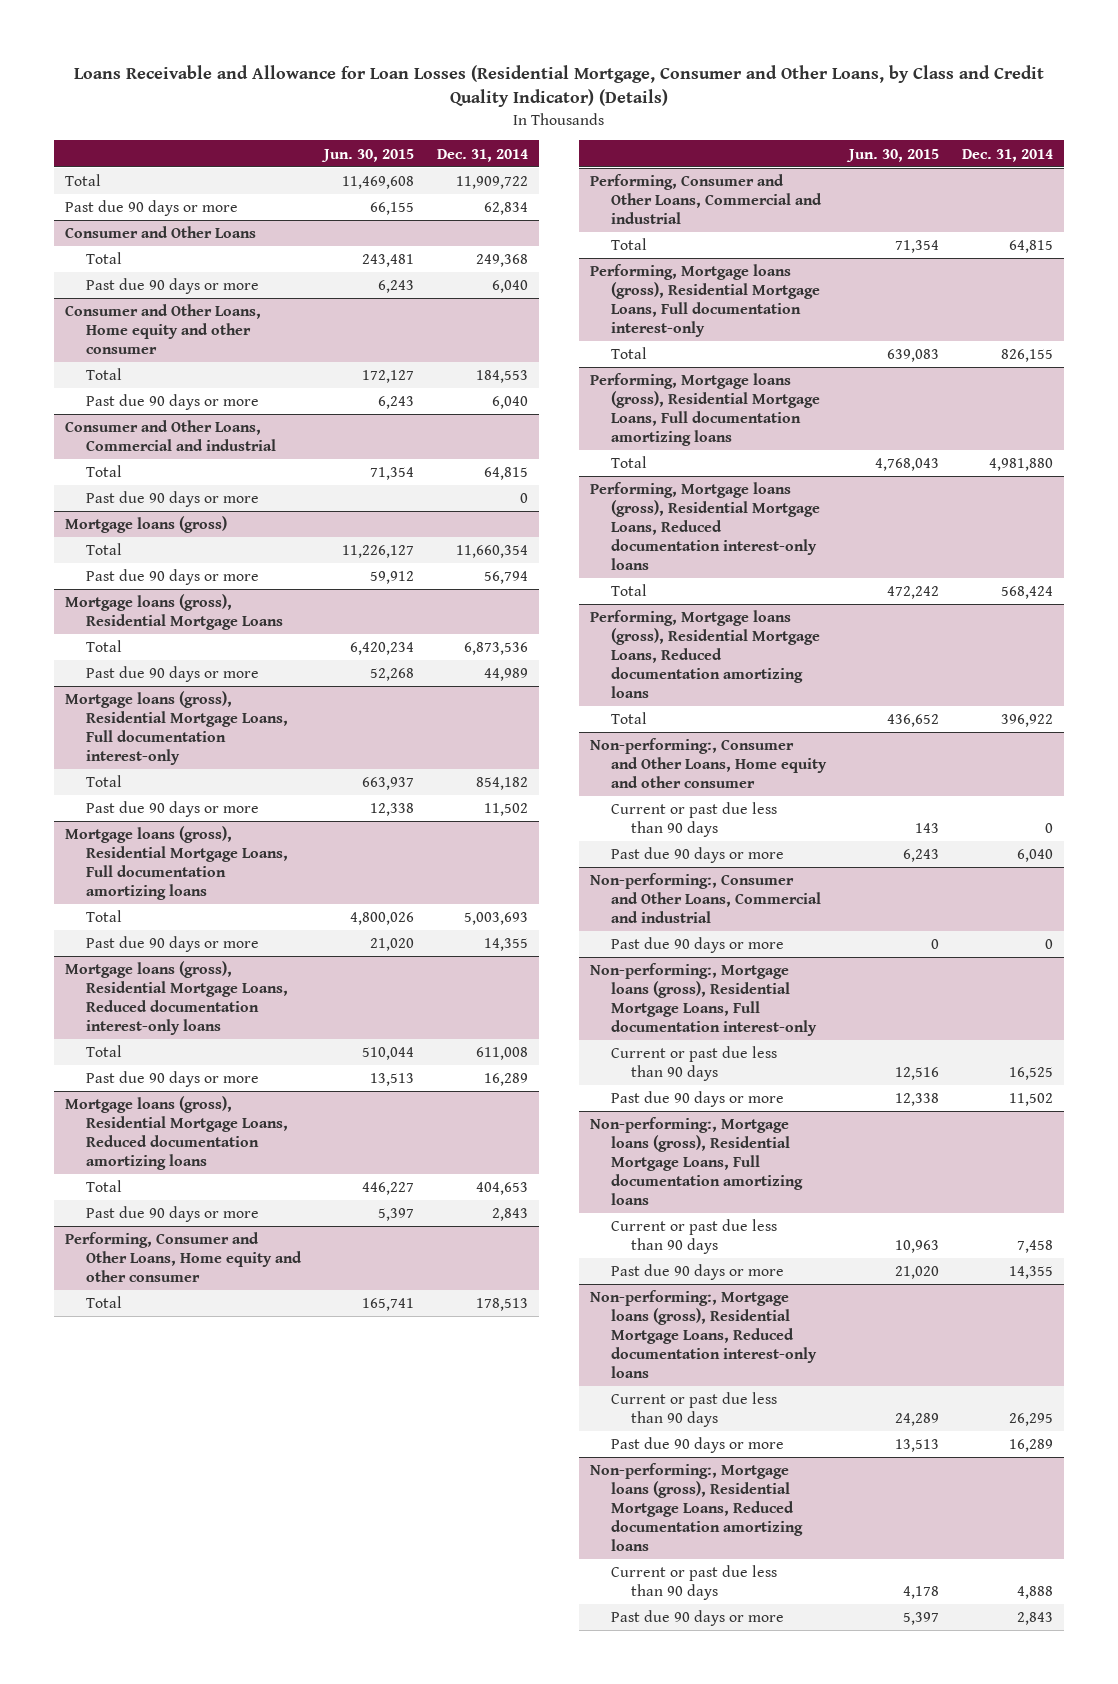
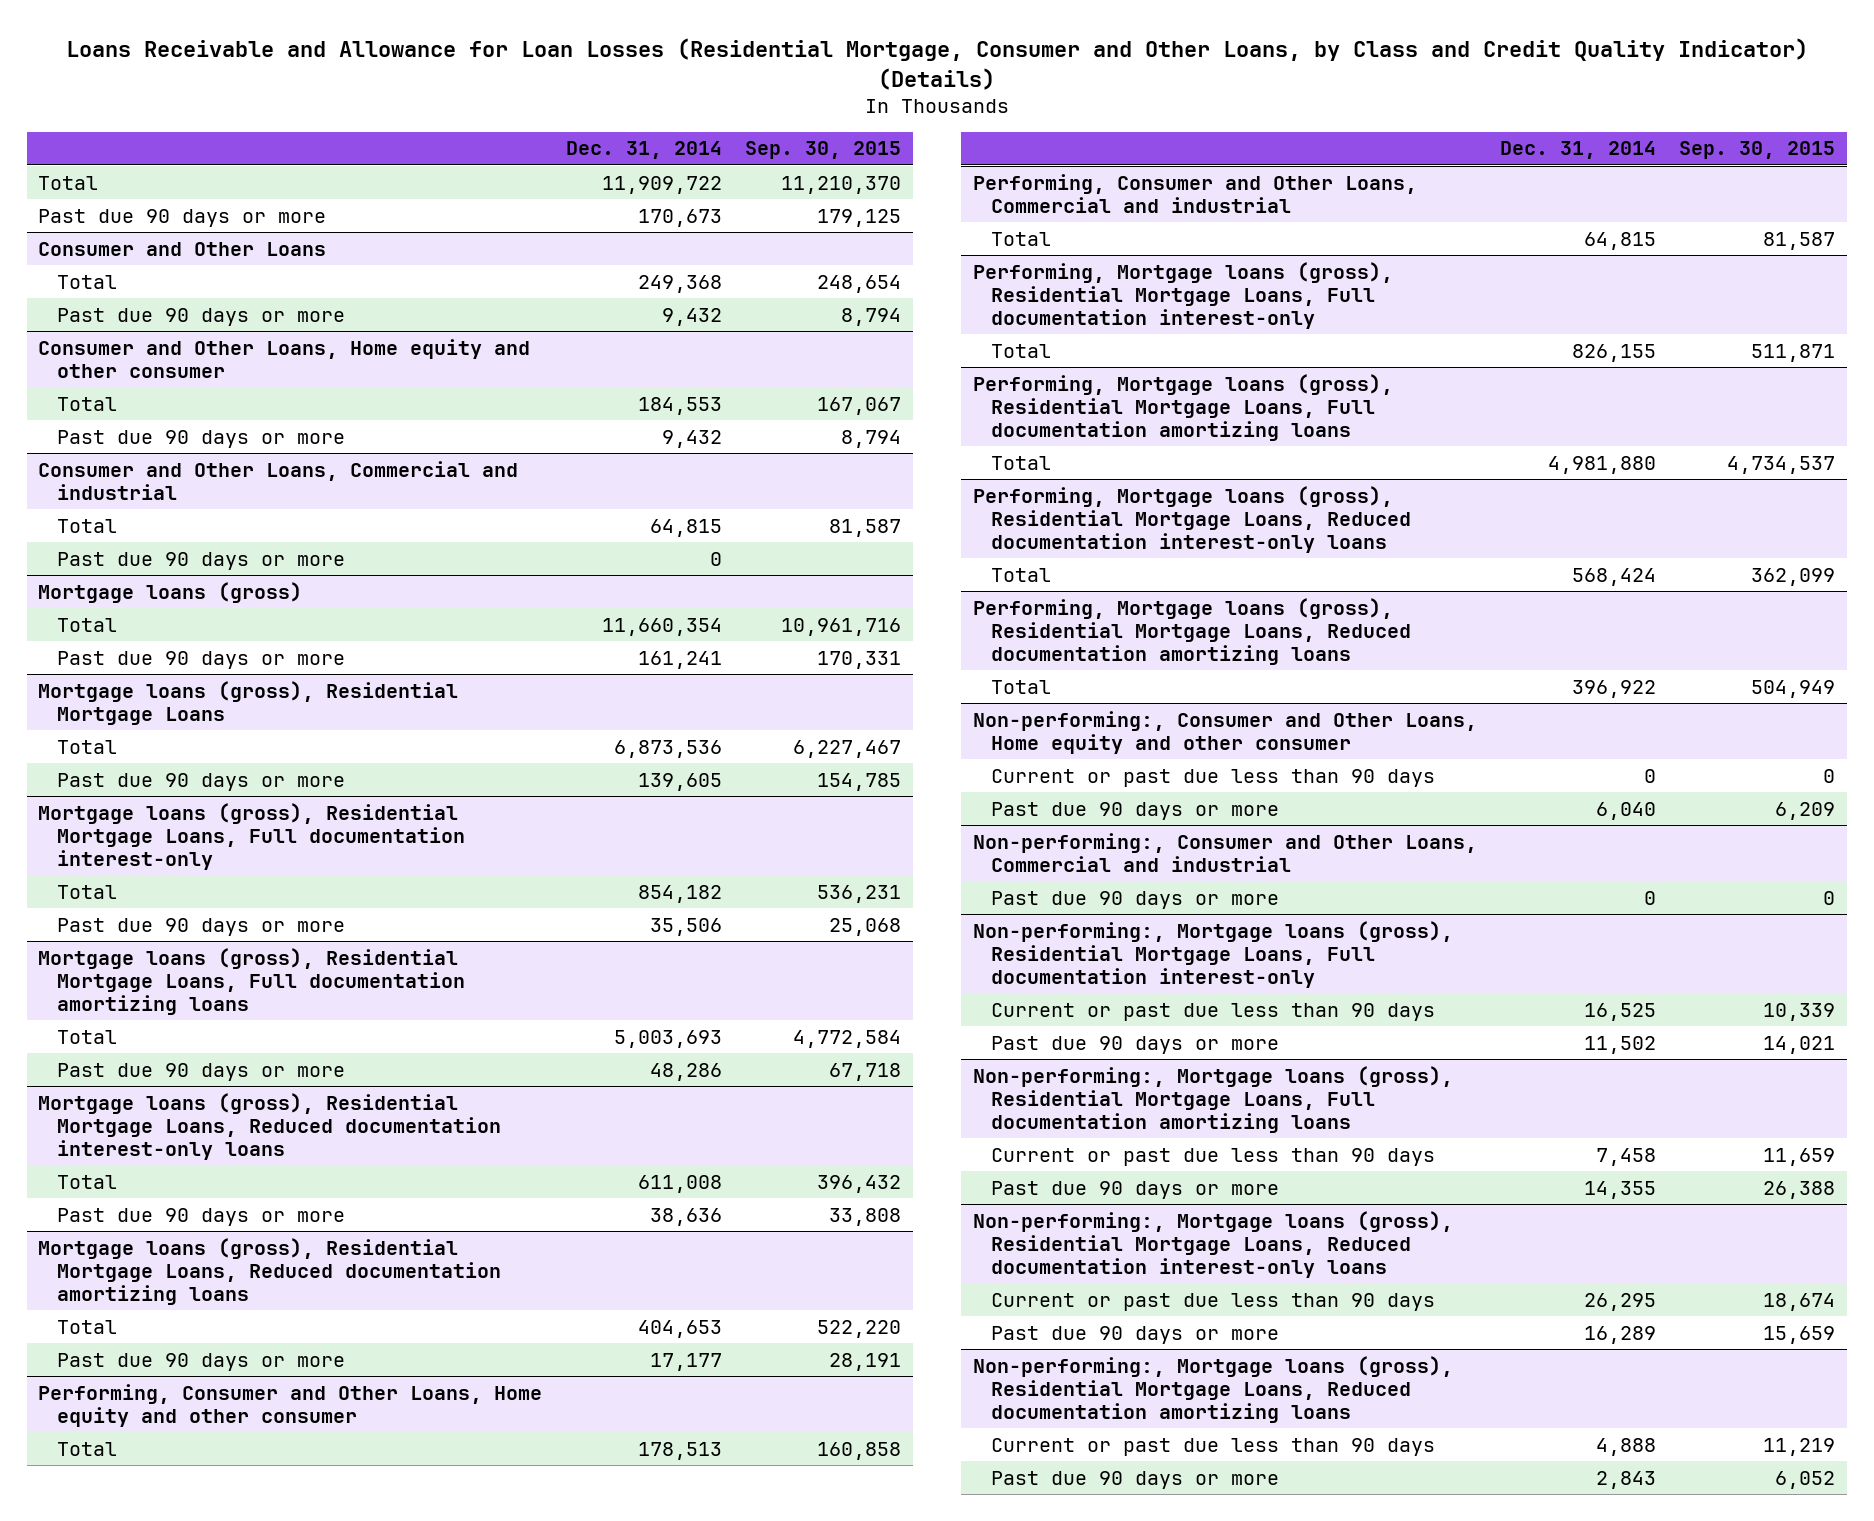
[320,148,414,162] Jun. 30, 2015 -> none
none -> [745,141,902,160] Sep. 30, 2015
[483,202,528,216] 62,834 -> [637,208,722,227] 170,673
[491,280,528,294] 6,040 -> [661,307,722,326] 9,432
[491,396,528,410] 6,040 -> [661,429,722,448] 9,432
[483,571,528,585] 56,794 -> [637,650,722,669] 161,241
[483,668,528,682] 44,989 -> [637,772,722,791] 139,605
[483,803,528,817] 11,502 -> [649,917,722,936] 35,506
[483,938,528,952] 14,355 -> [649,1062,722,1081] 48,286
[483,1073,528,1087] 16,289 -> [649,1207,722,1226] 38,636
[491,1208,528,1222] 2,843 -> [649,1352,722,1371] 17,177

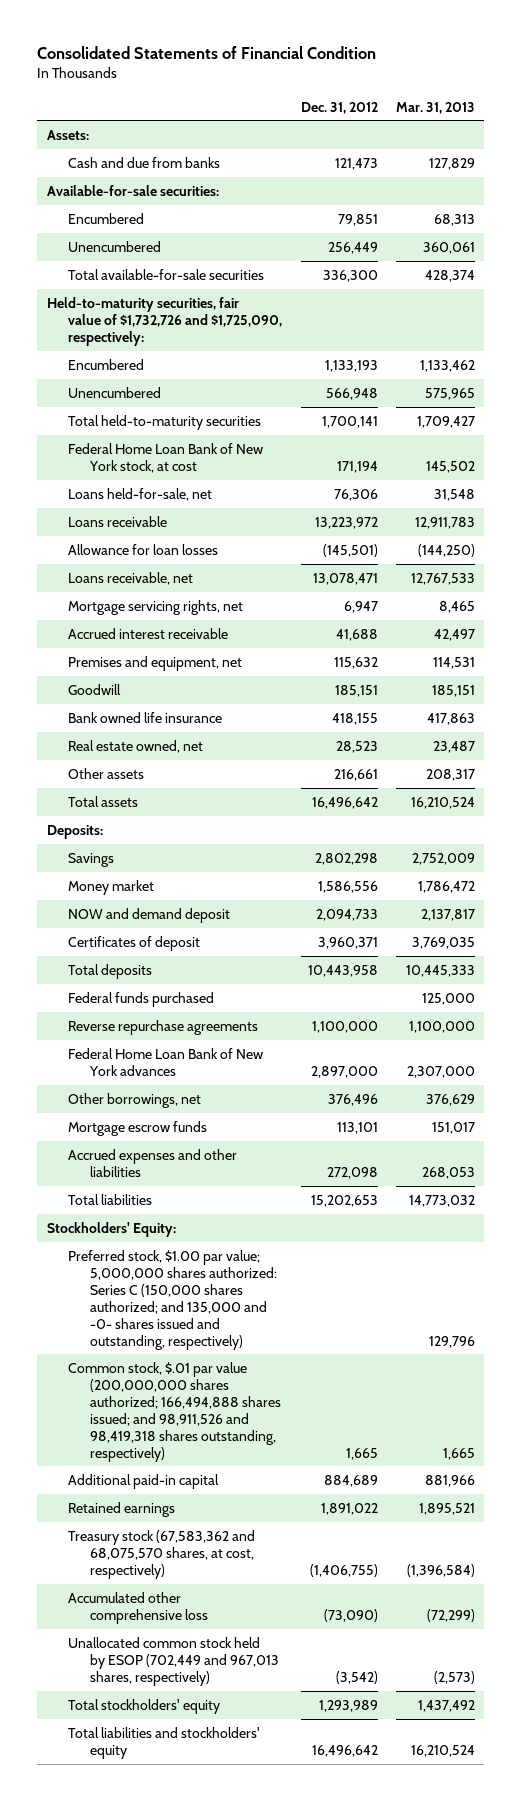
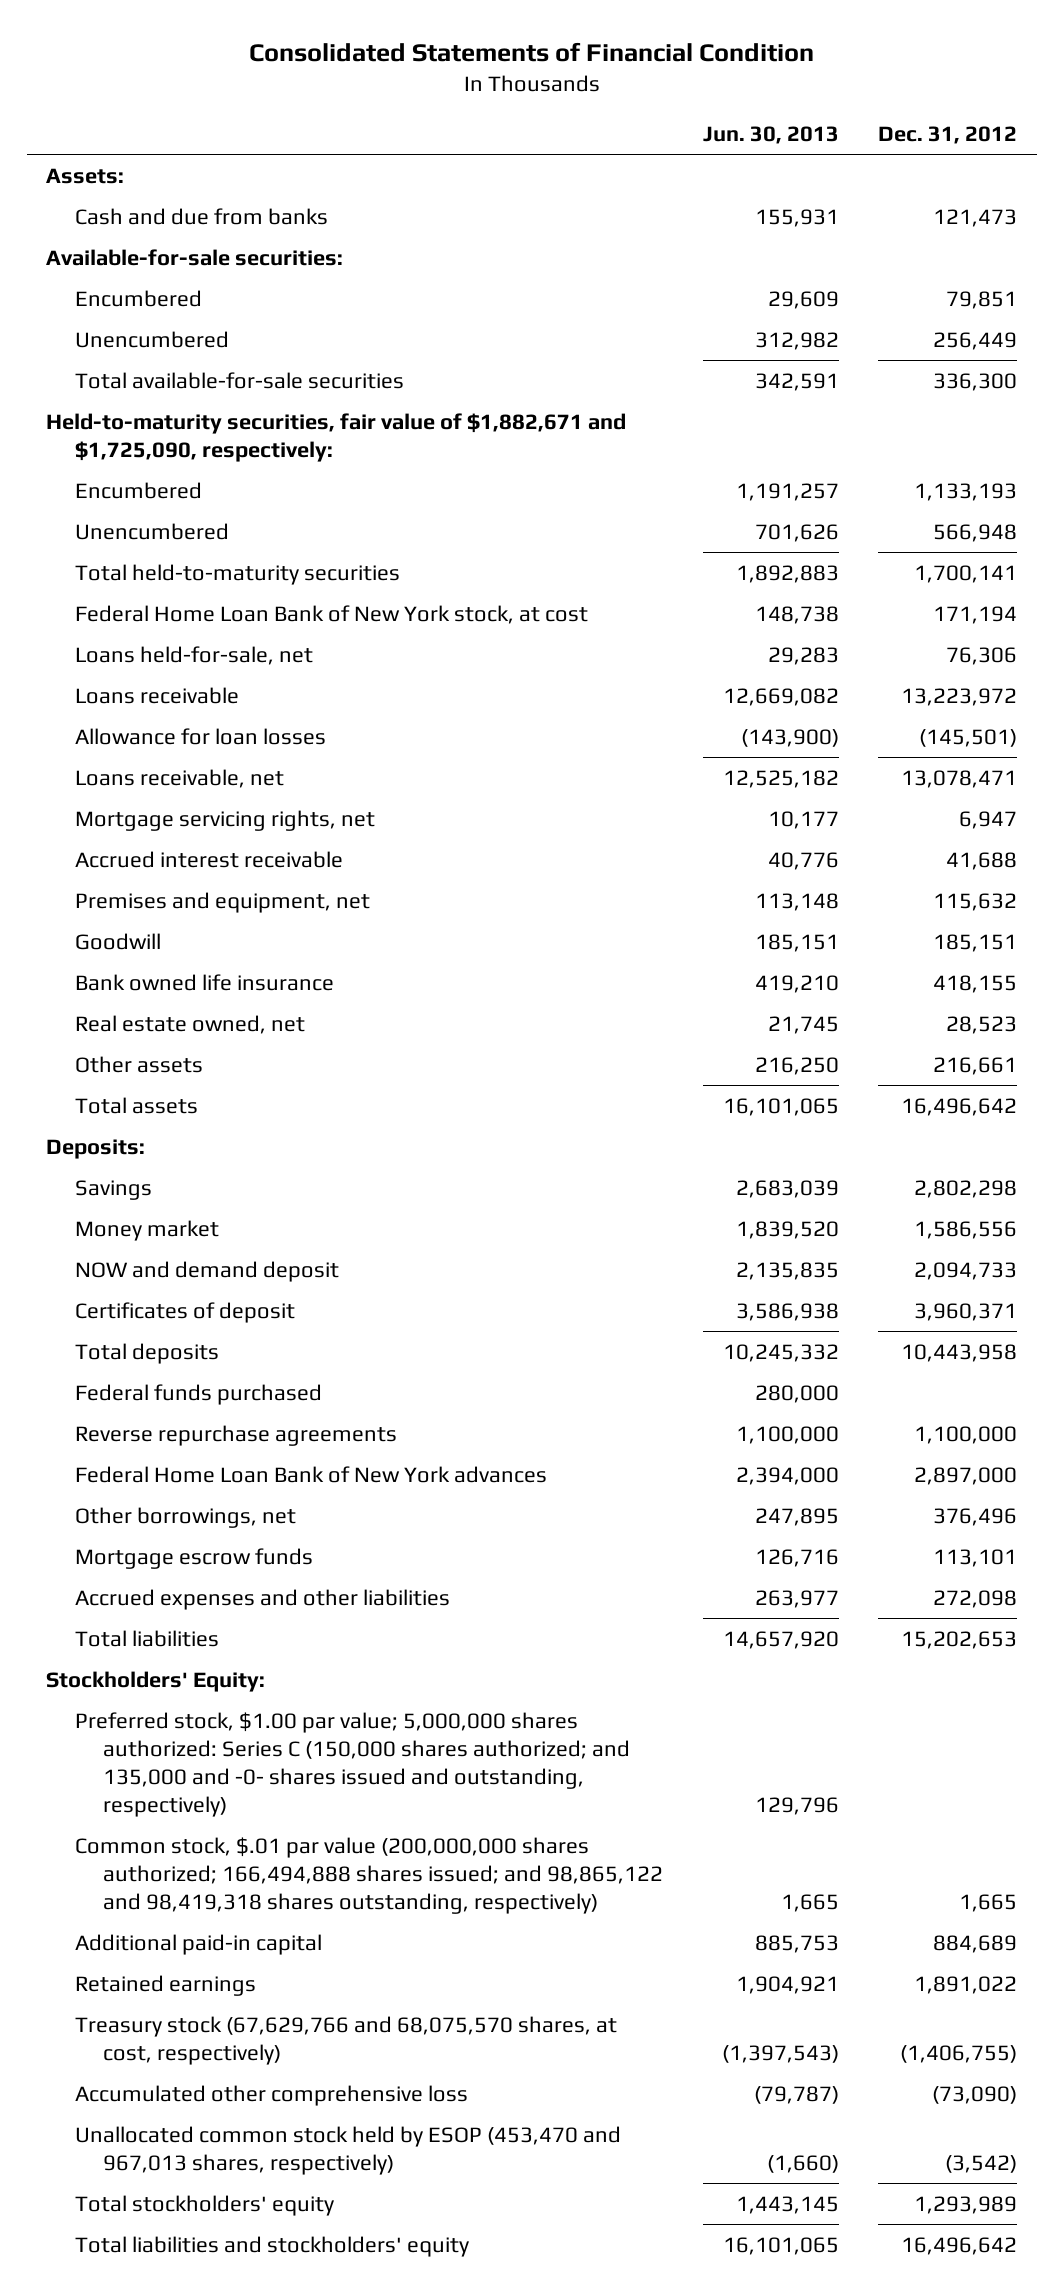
[396,101,476,114] Mar. 31, 2013 -> none
none -> [702,125,839,144] Jun. 30, 2013
[46,296,283,346] Held-to-maturity securities, fair value of $1,732,726 and $1,725,090, respectively: -> [46,412,627,462] Held-to-maturity securities, fair value of $1,882,671 and $1,725,090, respectively:
[68,1361,282,1462] Common stock, $.01 par value (200,000,000 shares authorized; 166,494,888 shares issued; and 98,911,526 and 98,419,318 shares outstanding, respectively) -> [74,1836,664,1914] Common stock, $.01 par value (200,000,000 shares authorized; 166,494,888 shares issued; and 98,865,122 and 98,419,318 shares outstanding, respectively)
[68,1529,256,1579] Treasury stock (67,583,362 and 68,075,570 shares, at cost, respectively) -> [74,2015,617,2065] Treasury stock (67,629,766 and 68,075,570 shares, at cost, respectively)
[68,1636,280,1686] Unallocated common stock held by ESOP (702,449 and 967,013 shares, respectively) -> [74,2125,621,2175] Unallocated common stock held by ESOP (453,470 and 967,013 shares, respectively)

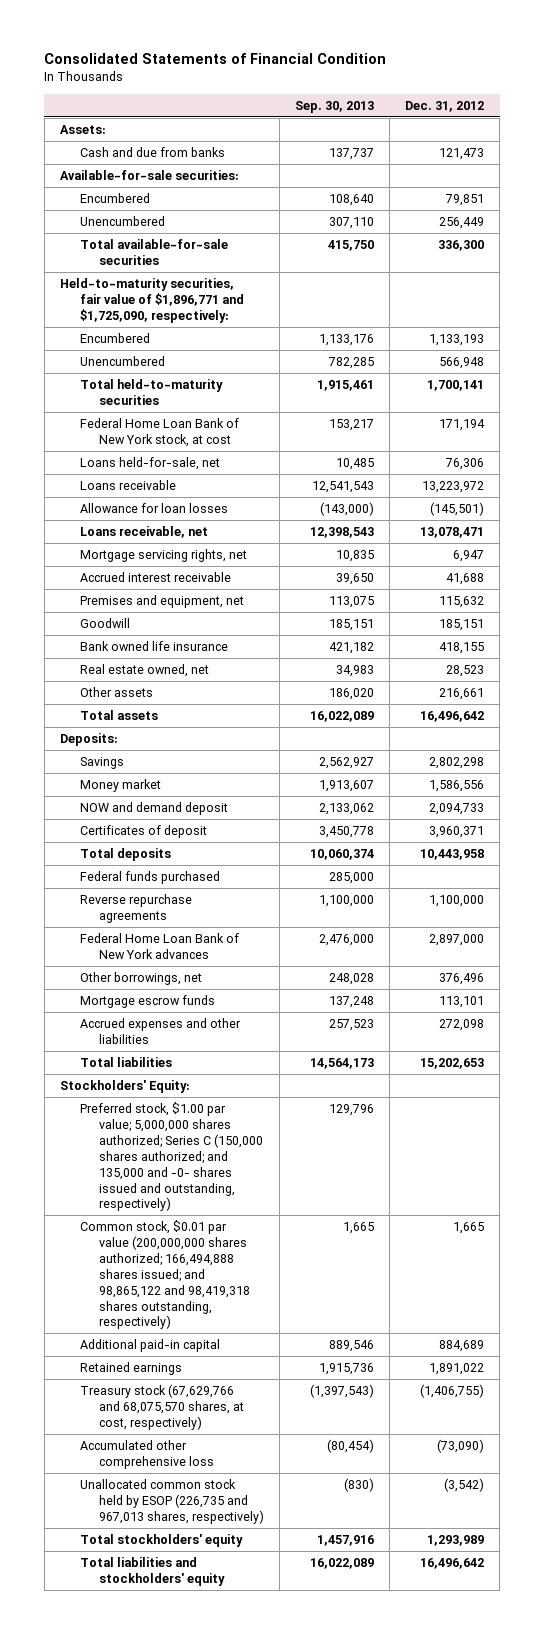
[702,125,839,144] Jun. 30, 2013 -> none
none -> [295,101,375,114] Sep. 30, 2013
[46,412,627,462] Held-to-maturity securities, fair value of $1,882,671 and $1,725,090, respectively: -> [59,277,244,323] Held-to-maturity securities, fair value of $1,896,771 and $1,725,090, respectively:
[74,1711,631,1817] Preferred stock, $1.00 par value; 5,000,000 shares authorized: Series C (150,000 shares authorized; and 135,000 and -0- shares issued and outstanding, respectively) -> [79,1101,264,1212] Preferred stock, $1.00 par value; 5,000,000 shares authorized; Series C (150,000 shares authorized; and 135,000 and -0- shares issued and outstanding, respectively)
[74,1836,664,1914] Common stock, $.01 par value (200,000,000 shares authorized; 166,494,888 shares issued; and 98,865,122 and 98,419,318 shares outstanding, respectively) -> [79,1219,251,1330] Common stock, $0.01 par value (200,000,000 shares authorized; 166,494,888 shares issued; and 98,865,122 and 98,419,318 shares outstanding, respectively)
[74,2125,621,2175] Unallocated common stock held by ESOP (453,470 and 967,013 shares, respectively) -> [79,1478,265,1524] Unallocated common stock held by ESOP (226,735 and 967,013 shares, respectively)

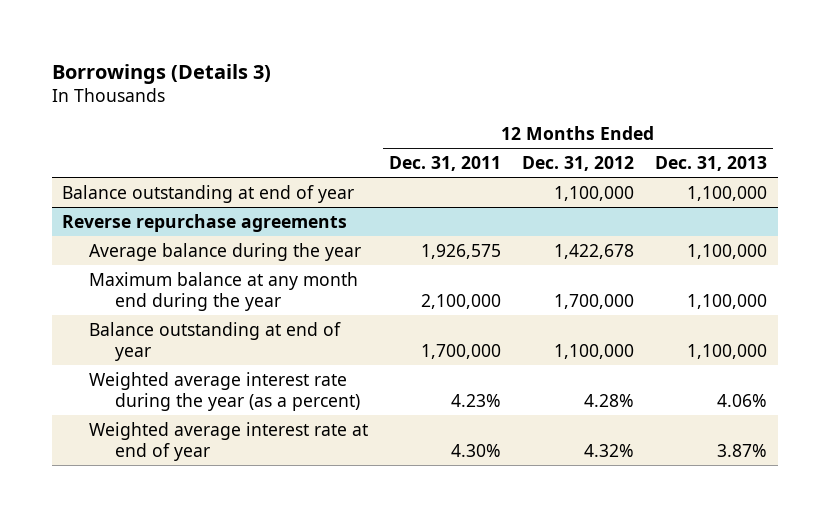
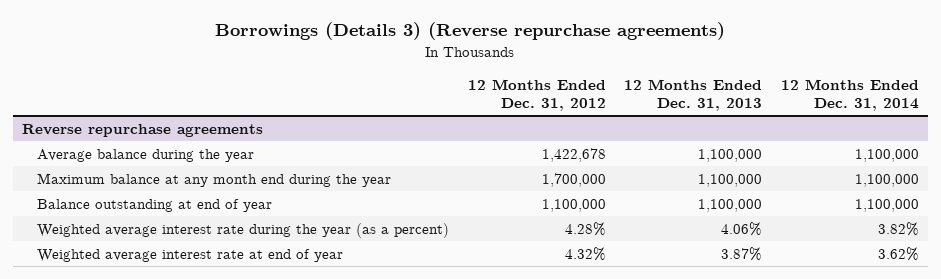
[51,63,271,84] Borrowings (Details 3) -> [215,22,726,41] Borrowings (Details 3) (Reverse repurchase agreements)
[388,155,501,171] Dec. 31, 2011 -> none
none -> [780,78,919,111] 12 Months Ended Dec. 31, 2014
[62,184,355,203] Balance outstanding at end of year -> none

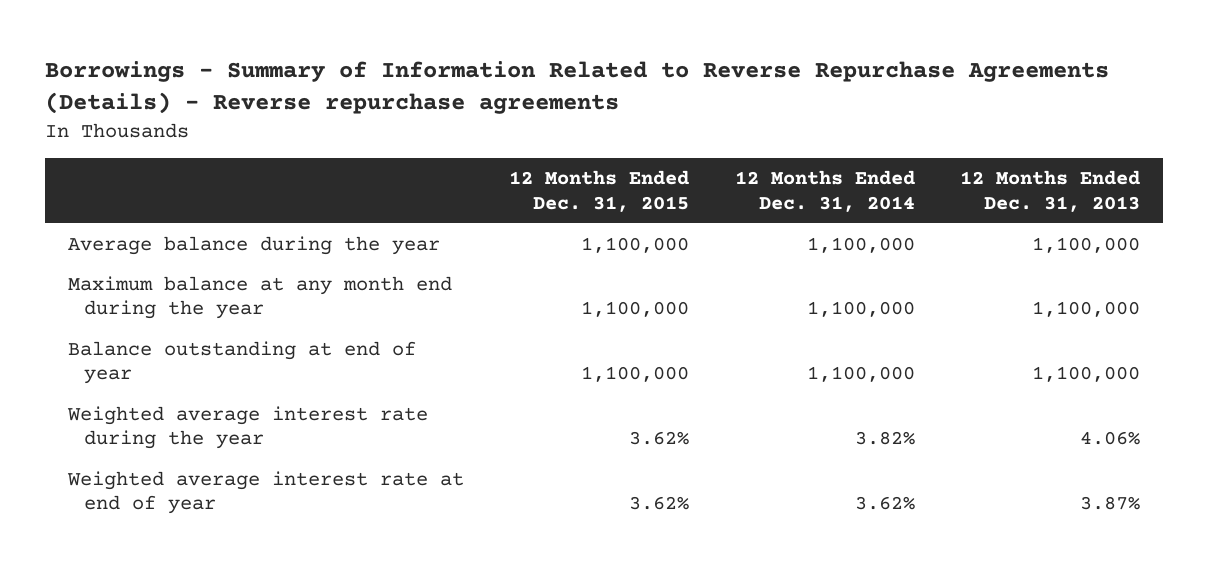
[215,22,726,41] Borrowings (Details 3) (Reverse repurchase agreements) -> [45,61,1110,115] Borrowings - Summary of Information Related to Reverse Repurchase Agreements (Details) - Reverse repurchase agreements
[467,78,606,111] 12 Months Ended Dec. 31, 2012 -> none
none -> [509,170,690,212] 12 Months Ended Dec. 31, 2015
[22,123,264,137] Reverse repurchase agreements -> none
[37,222,450,238] Weighted average interest rate during the year (as a percent) -> [66,406,428,450] Weighted average interest rate during the year

